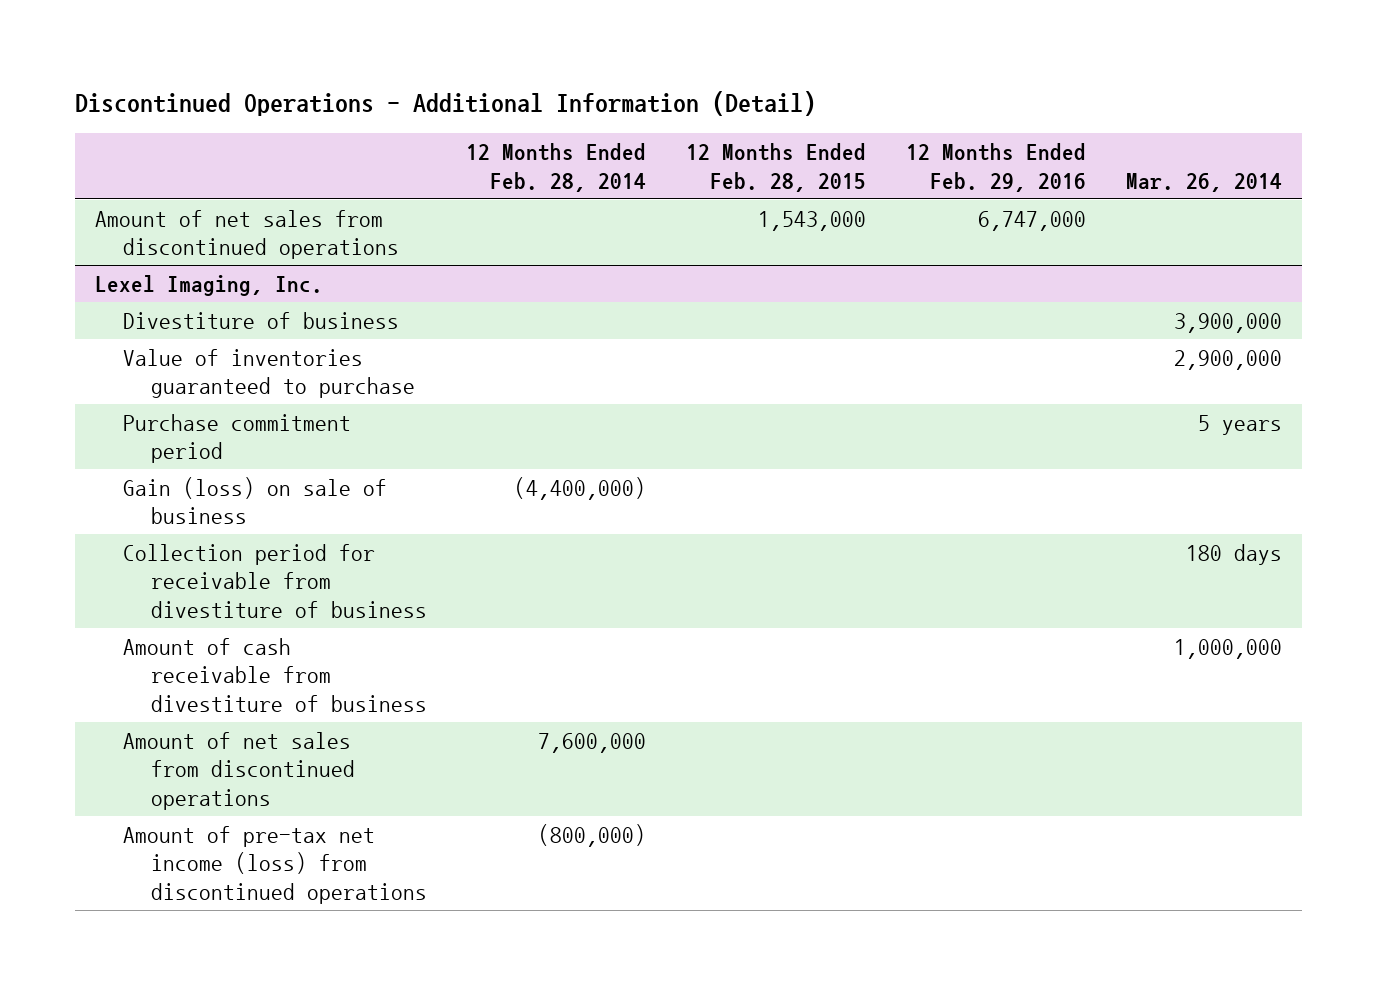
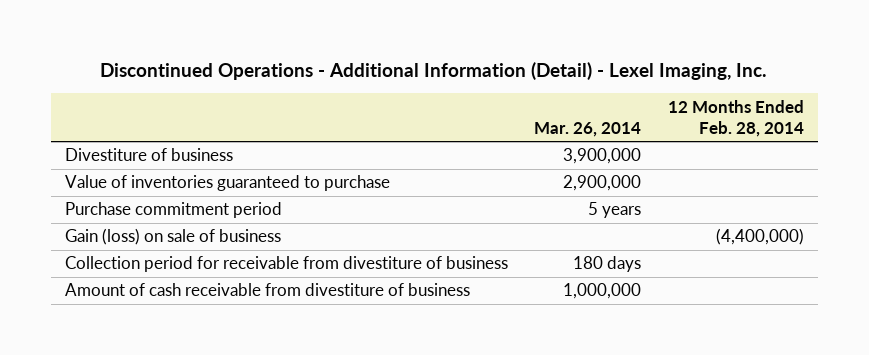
[75,90,817,116] Discontinued Operations - Additional Information (Detail) -> [100,61,768,80] Discontinued Operations - Additional Information (Detail) - Lexel Imaging, Inc.
[686,142,867,192] 12 Months Ended Feb. 28, 2015 -> none
[906,142,1087,192] 12 Months Ended Feb. 29, 2016 -> none
[95,209,399,260] Amount of net sales from discontinued operations -> none
[95,274,324,296] Lexel Imaging, Inc. -> none
[122,311,399,329] Divestiture of business -> none
[122,348,415,399] Value of inventories guaranteed to purchase -> none
[122,413,351,464] Purchase commitment period -> none
[122,476,387,525] Gain (loss) on sale of business -> none
[122,543,427,619] Collection period for receivable from divestiture of business -> none
[122,637,427,713] Amount of cash receivable from divestiture of business -> none
[122,731,355,811] Amount of net sales from discontinued operations -> none
[122,825,427,905] Amount of pre-tax net income (loss) from discontinued operations -> none
none -> [64,148,233,162] Divestiture of business
none -> [64,175,390,192] Value of inventories guaranteed to purchase
none -> [64,202,282,219] Purchase commitment period
none -> [64,228,281,246] Gain (loss) on sale of business
none -> [64,256,508,273] Collection period for receivable from divestiture of business
none -> [64,283,470,297] Amount of cash receivable from divestiture of business

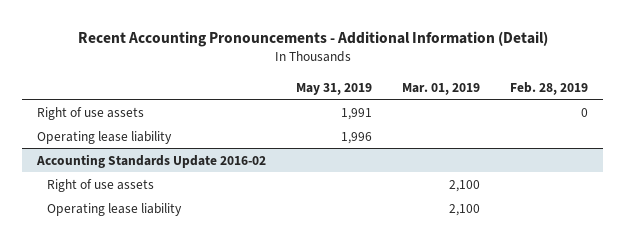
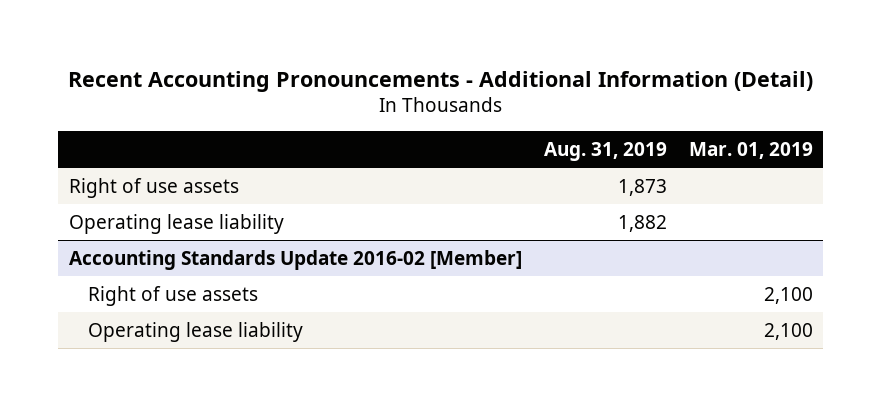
[296,82,373,95] May 31, 2019 -> none
[510,81,589,95] Feb. 28, 2019 -> none
none -> [543,142,667,162] Aug. 31, 2019
[36,153,267,168] Accounting Standards Update 2016-02 -> [68,249,522,270] Accounting Standards Update 2016-02 [Member]

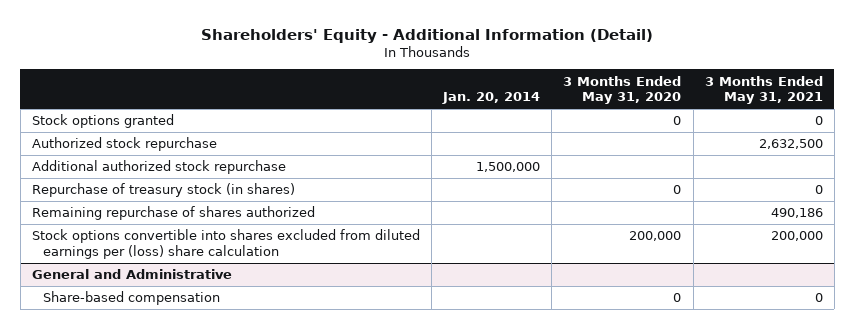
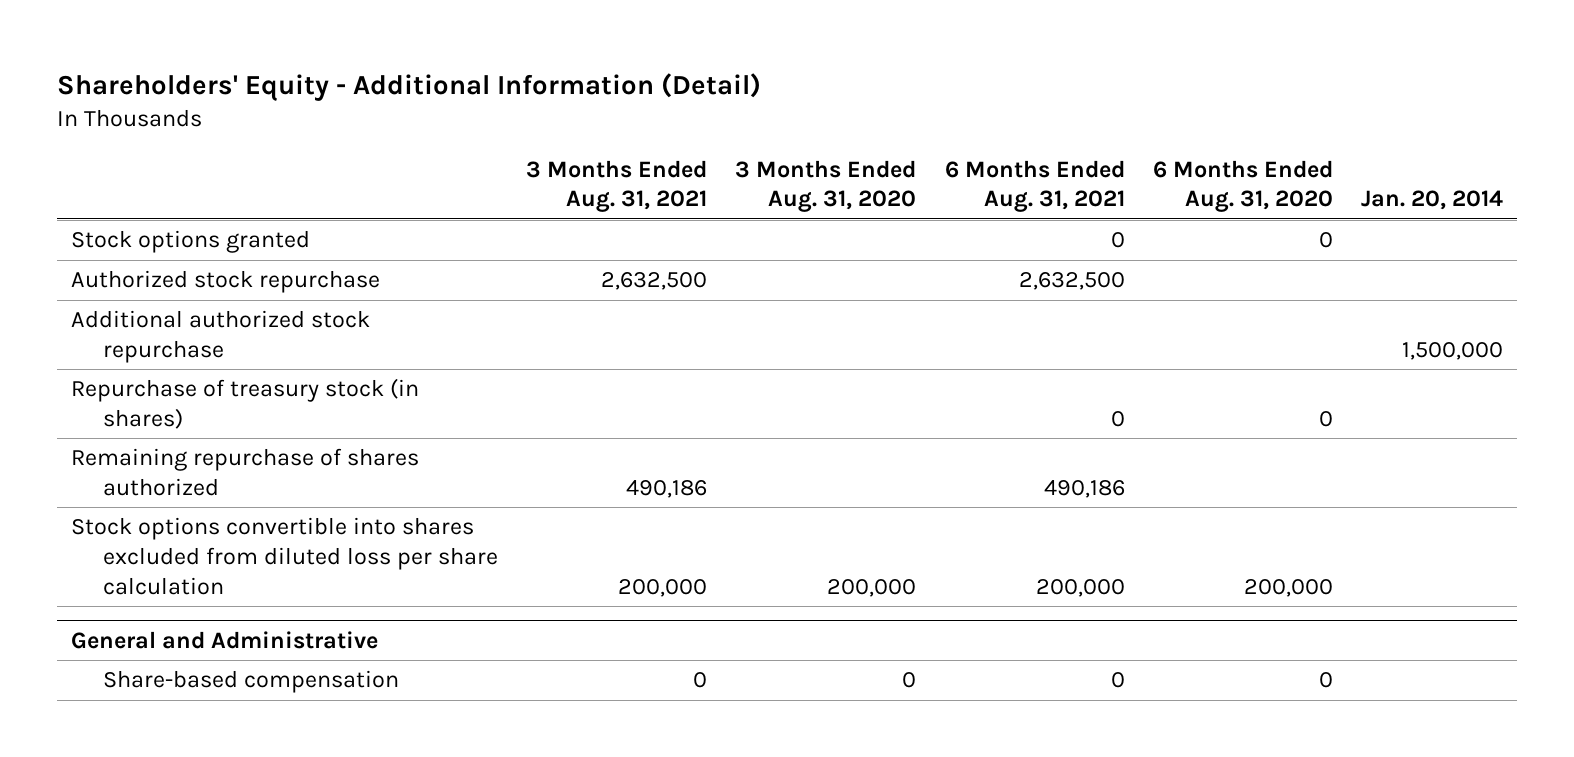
[563,75,682,105] 3 Months Ended May 31, 2020 -> none
[704,75,823,105] 3 Months Ended May 31, 2021 -> none
none -> [526,159,708,213] 3 Months Ended Aug. 31, 2021
none -> [735,159,917,213] 3 Months Ended Aug. 31, 2020
none -> [944,159,1125,213] 6 Months Ended Aug. 31, 2021
none -> [1152,159,1333,213] 6 Months Ended Aug. 31, 2020
[31,229,420,259] Stock options convertible into shares excluded from diluted earnings per (loss) share calculation -> [70,517,498,595] Stock options convertible into shares excluded from diluted loss per share calculation

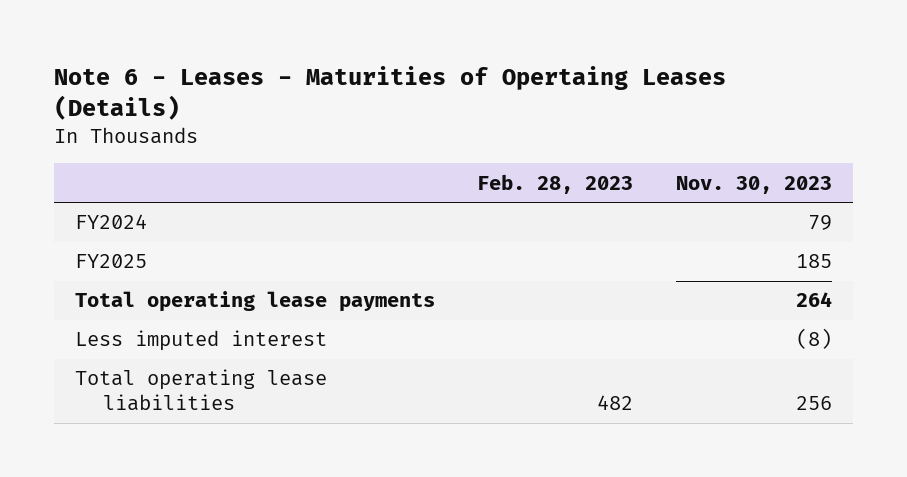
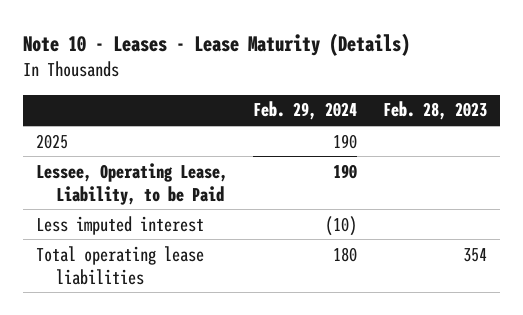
[53,65,726,121] Note 6 - Leases - Maturities of Opertaing Leases (Details) -> [22,33,410,57] Note 10 - Leases - Lease Maturity (Details)
[675,175,832,194] Nov. 30, 2023 -> none
none -> [253,101,358,121] Feb. 29, 2024
[74,214,147,230] FY2024 -> none
[74,254,147,269] FY2025 -> [35,133,68,149] 2025
[74,291,435,313] Total operating lease payments -> [35,162,228,205] Lessee, Operating Lease, Liability, to be Paid
[597,395,634,411] 482 -> [463,247,488,262] 354

